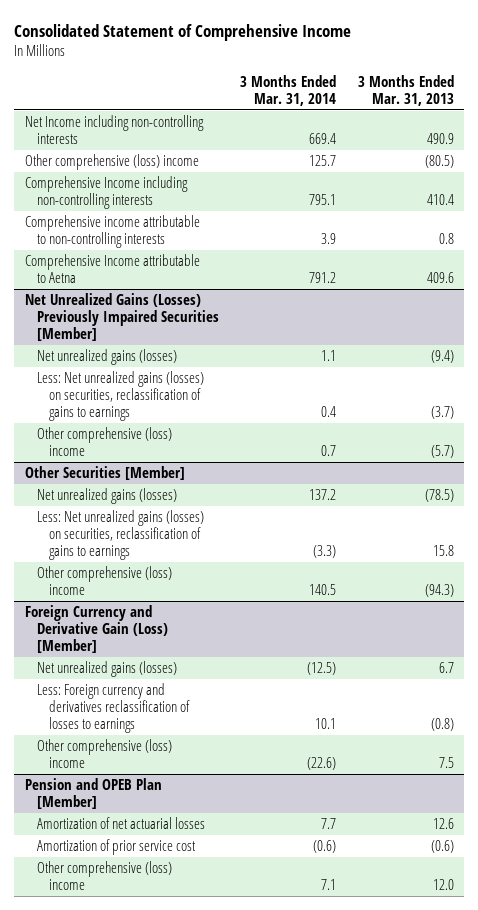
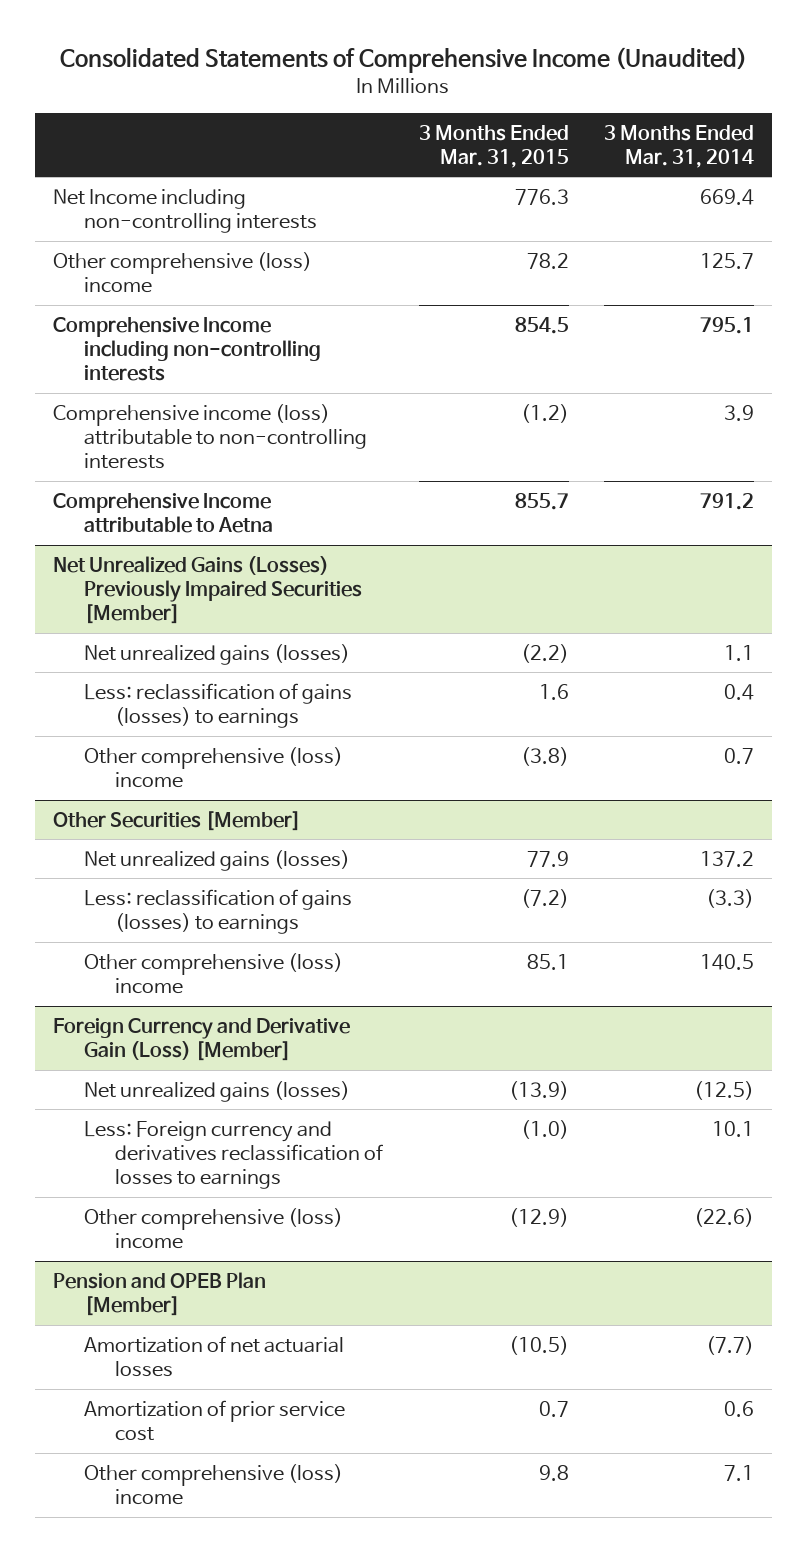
[13,23,351,41] Consolidated Statement of Comprehensive Income -> [60,46,748,73] Consolidated Statements of Comprehensive Income (Unaudited)
[357,75,454,106] 3 Months Ended Mar. 31, 2013 -> none
none -> [418,124,569,168] 3 Months Ended Mar. 31, 2015
[24,215,200,249] Comprehensive income attributable to non-controlling interests -> [52,403,367,470] Comprehensive income (loss) attributable to non-controlling interests
[36,371,204,421] Less: Net unrealized gains (losses) on securities, reclassification of gains to earnings -> [83,682,352,729] Less: reclassification of gains (losses) to earnings
[36,510,204,560] Less: Net unrealized gains (losses) on securities, reclassification of gains to earnings -> [83,888,352,935] Less: reclassification of gains (losses) to earnings
[321,818,337,830] 7.7 -> [706,1335,755,1355] (7.7)
[313,840,337,854] (0.6) -> [724,1400,755,1417] 0.6

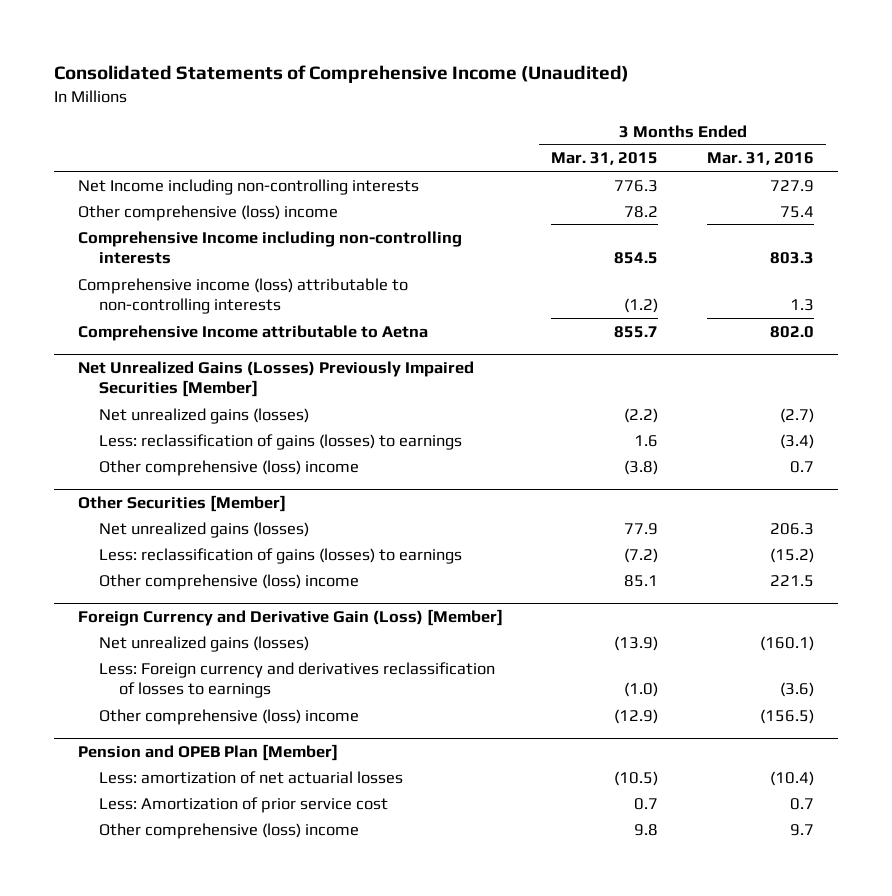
[604,124,755,168] 3 Months Ended Mar. 31, 2014 -> none
none -> [706,152,814,166] Mar. 31, 2016
[83,1335,344,1378] Amortization of net actuarial losses -> [98,770,403,784] Less: amortization of net actuarial losses
[83,1399,345,1442] Amortization of prior service cost -> [98,796,388,813] Less: Amortization of prior service cost

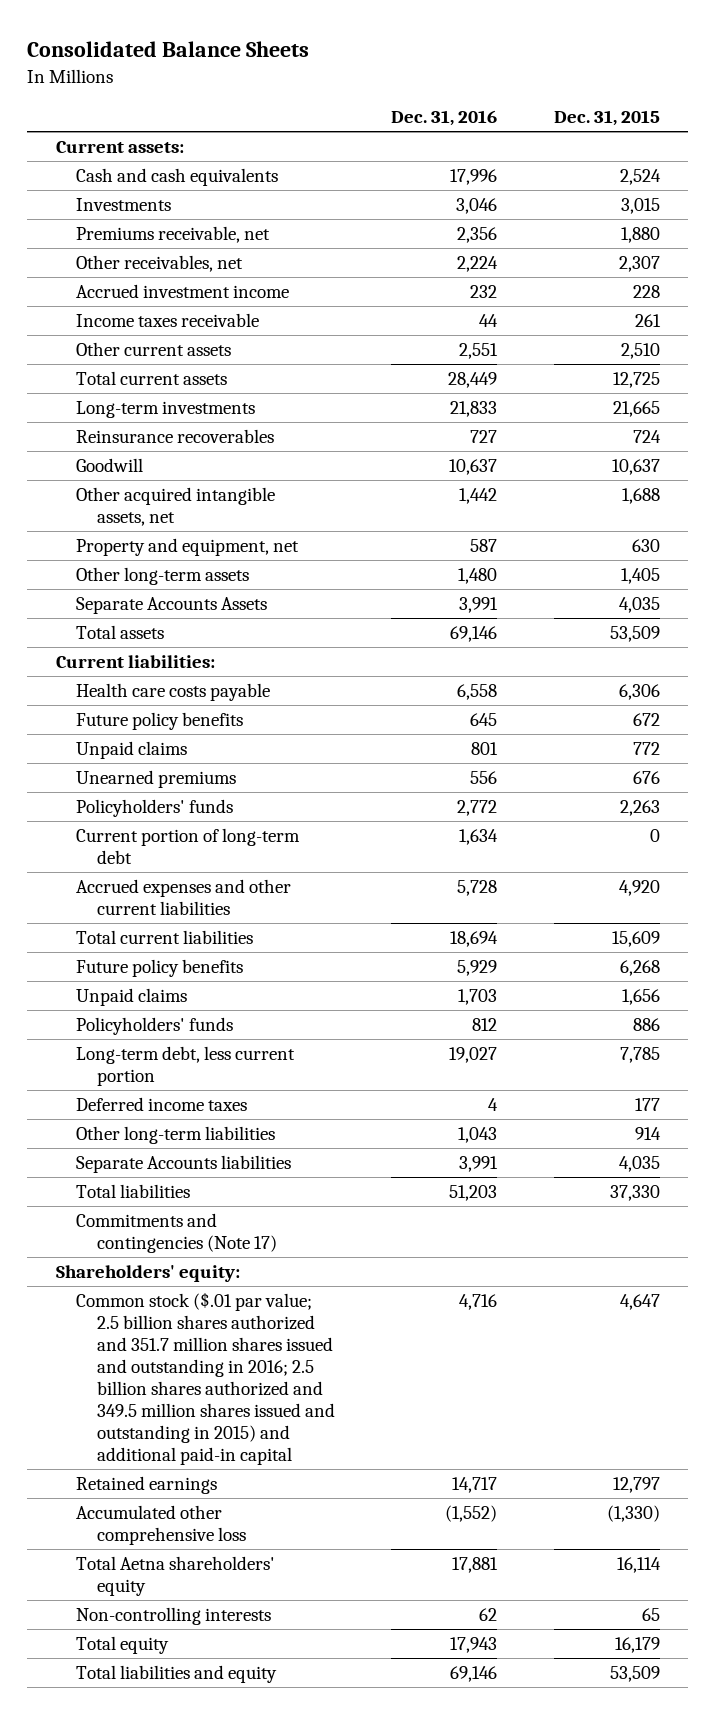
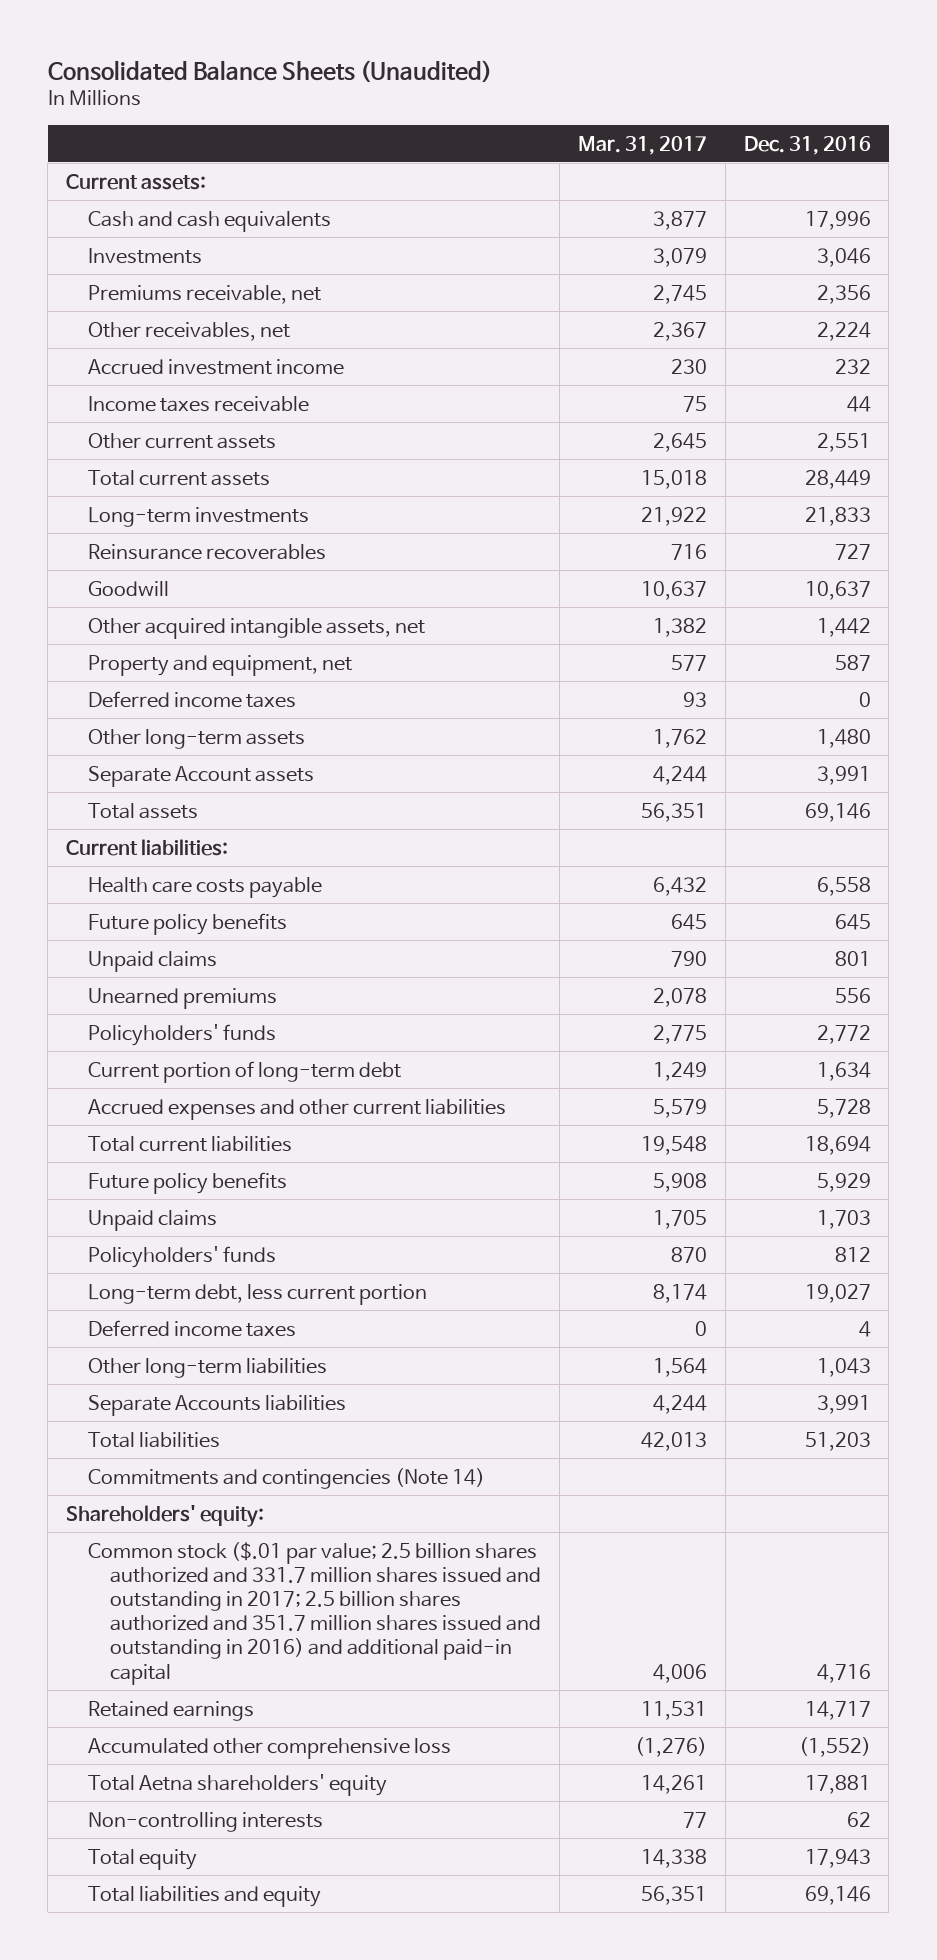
[27,41,310,58] Consolidated Balance Sheets -> [47,59,492,83] Consolidated Balance Sheets (Unaudited)
[553,110,660,127] Dec. 31, 2015 -> none
none -> [577,135,707,155] Mar. 31, 2017
none -> [88,690,297,708] Deferred income taxes
[76,597,268,615] Separate Accounts Assets -> [88,765,315,787] Separate Account assets
[76,1213,277,1254] Commitments and contingencies (Note 17) -> [88,1467,486,1489] Commitments and contingencies (Note 14)
[76,1292,335,1466] Common stock ($.01 par value; 2.5 billion shares authorized and 351.7 million shares issued and outstanding in 2016; 2.5 billion shares authorized and 349.5 million shares issued and outstanding in 2015) and additional paid-in capital -> [88,1541,542,1685] Common stock ($.01 par value; 2.5 billion shares authorized and 331.7 million shares issued and outstanding in 2017; 2.5 billion shares authorized and 351.7 million shares issued and outstanding in 2016) and additional paid-in capital

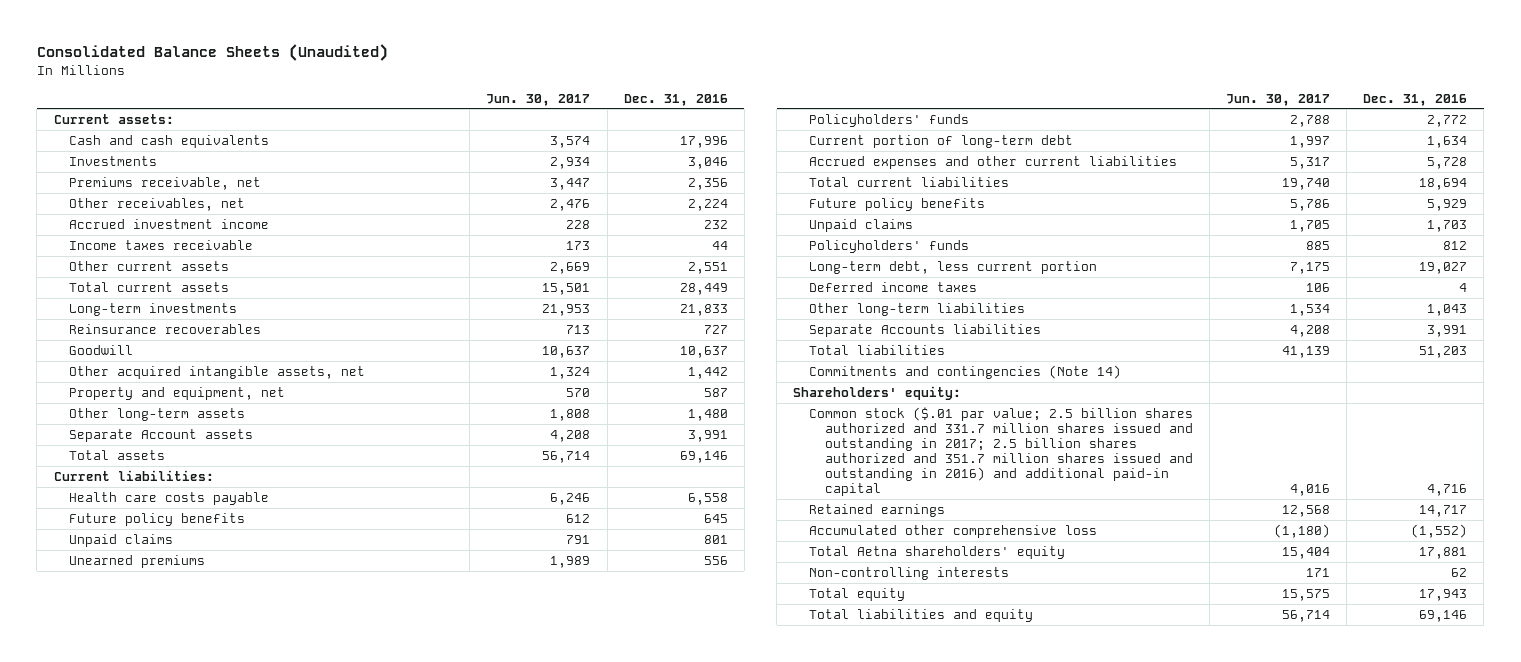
[577,135,707,155] Mar. 31, 2017 -> none
none -> [486,93,591,106] Jun. 30, 2017
[88,690,297,708] Deferred income taxes -> none

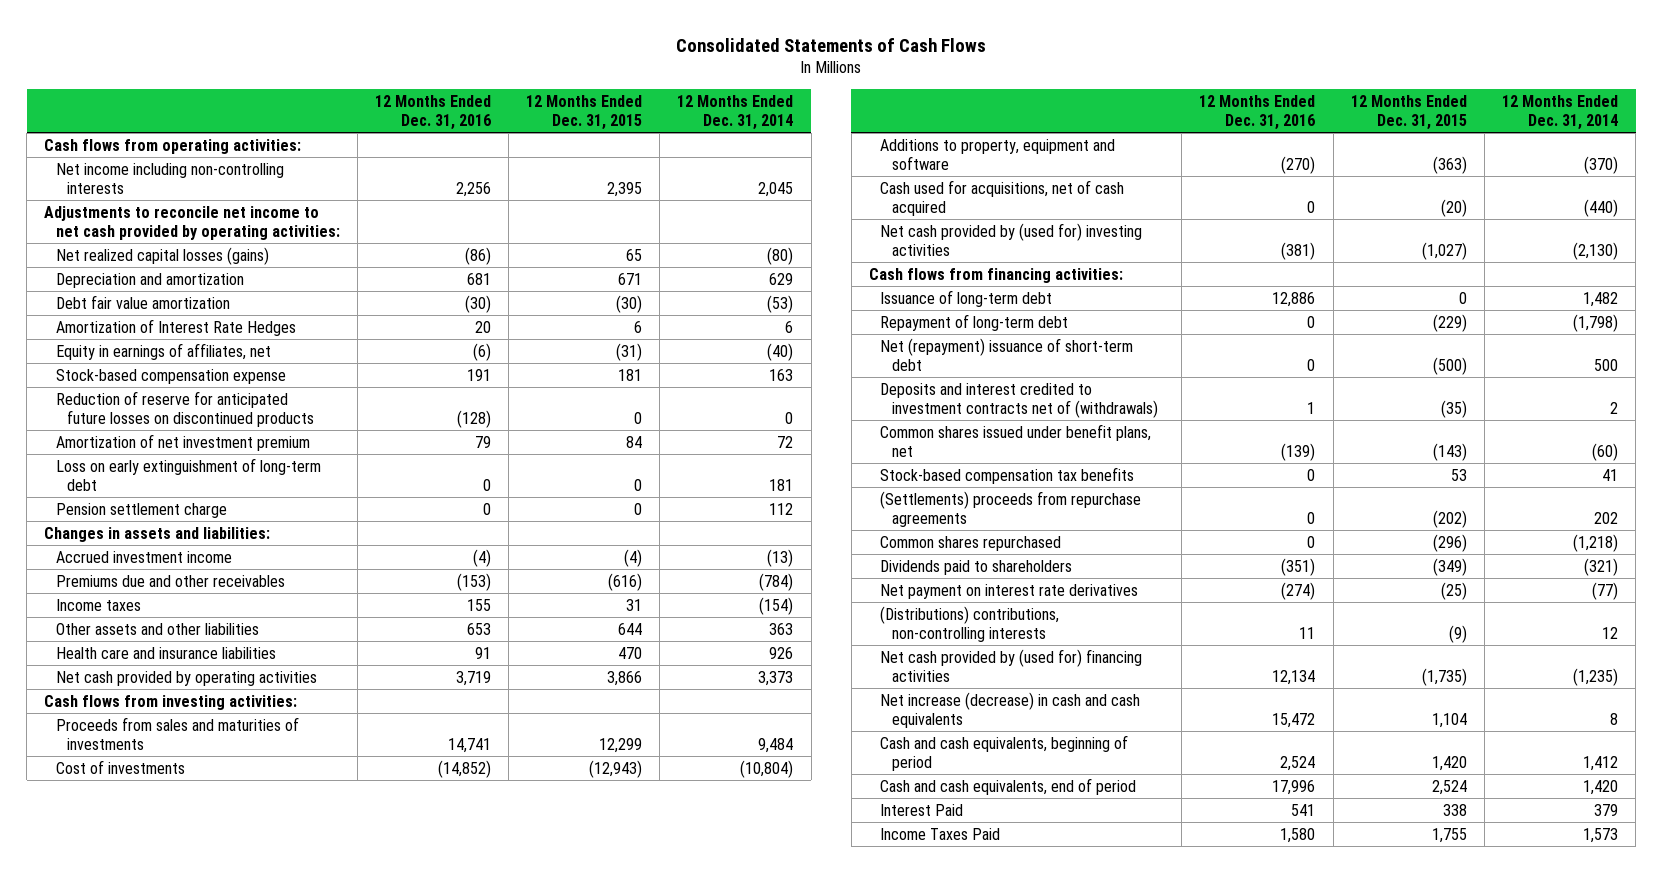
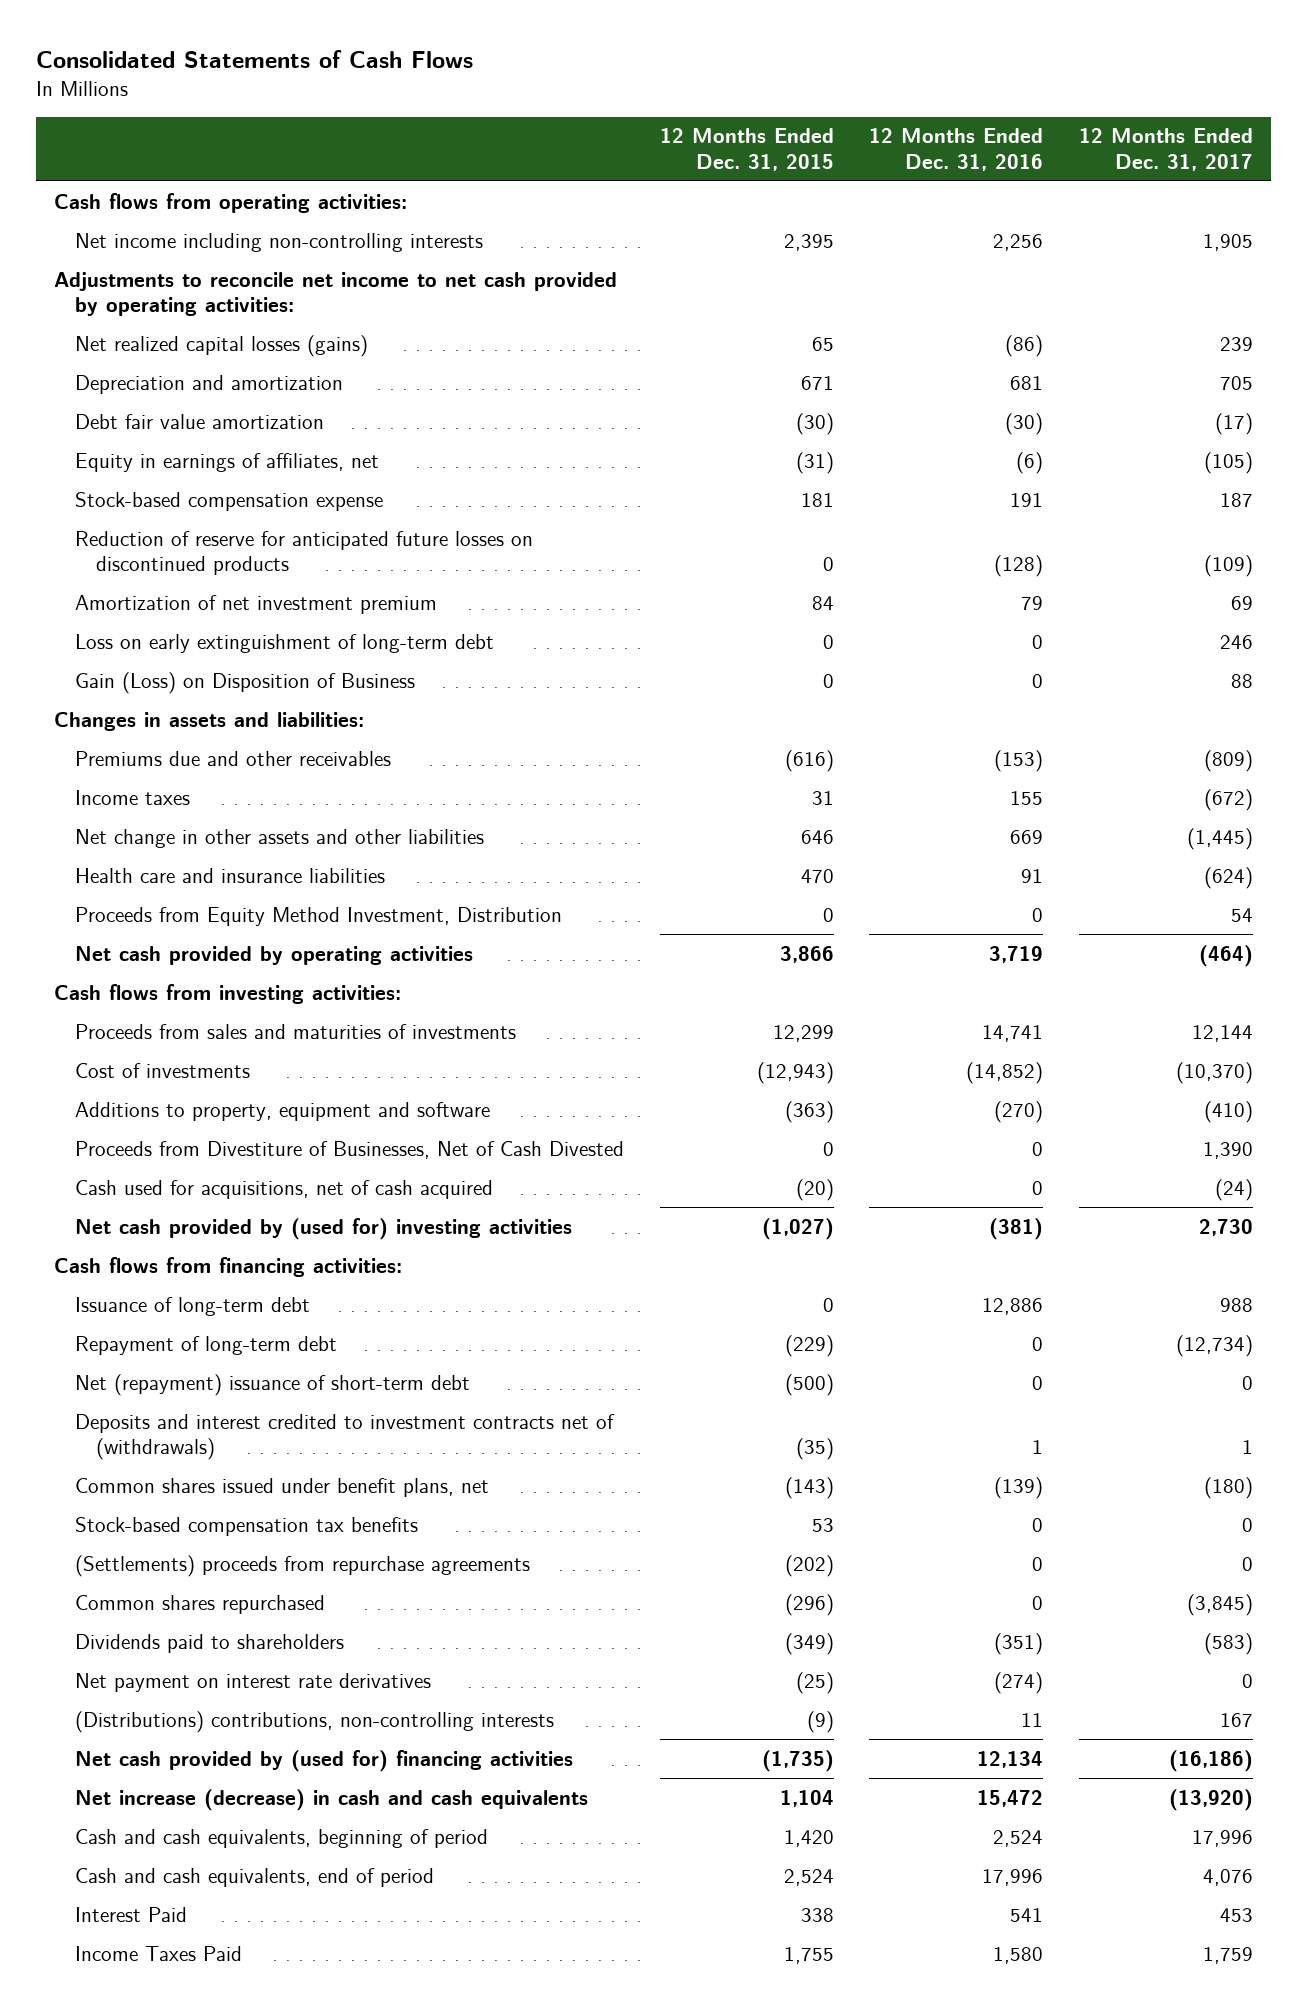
[677,95,794,130] 12 Months Ended Dec. 31, 2014 -> none
none -> [1079,128,1254,171] 12 Months Ended Dec. 31, 2017
[55,318,296,336] Amortization of Interest Rate Hedges -> none
[55,502,227,518] Pension settlement charge -> none
none -> [75,671,416,694] Gain (Loss) on Disposition of Business
[55,550,232,563] Accrued investment income -> none
[55,622,259,635] Other assets and other liabilities -> [75,828,485,848] Net change in other assets and other liabilities
[466,622,491,635] 653 -> [1010,829,1044,844] 669
[618,622,643,635] 644 -> [800,829,834,844] 646
none -> [75,906,563,926] Proceeds from Equity Method Investment, Distribution
none -> [75,1140,625,1159] Proceeds from Divestiture of Businesses, Net of Cash Divested

